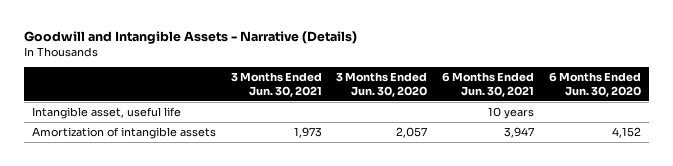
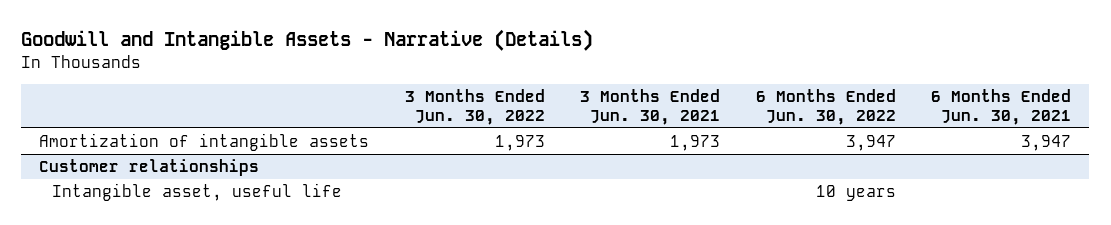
[336,72,428,98] 3 Months Ended Jun. 30, 2020 -> none
[549,72,642,98] 6 Months Ended Jun. 30, 2020 -> none
none -> [404,89,545,125] 3 Months Ended Jun. 30, 2022
none -> [755,89,896,125] 6 Months Ended Jun. 30, 2022
[31,106,181,119] Intangible asset, useful life -> none
none -> [39,158,260,176] Customer relationships
none -> [52,182,343,201] Intangible asset, useful life

